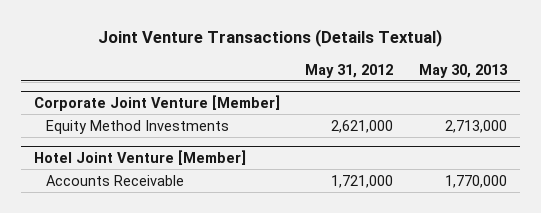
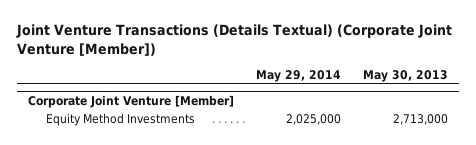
[98,29,443,48] Joint Venture Transactions (Details Textual) -> [15,24,452,57] Joint Venture Transactions (Details Textual) (Corporate Joint Venture [Member])
[305,63,394,78] May 31, 2012 -> none
none -> [255,70,341,83] May 29, 2014
[33,150,246,166] Hotel Joint Venture [Member] -> none
[45,174,184,186] Accounts Receivable -> none

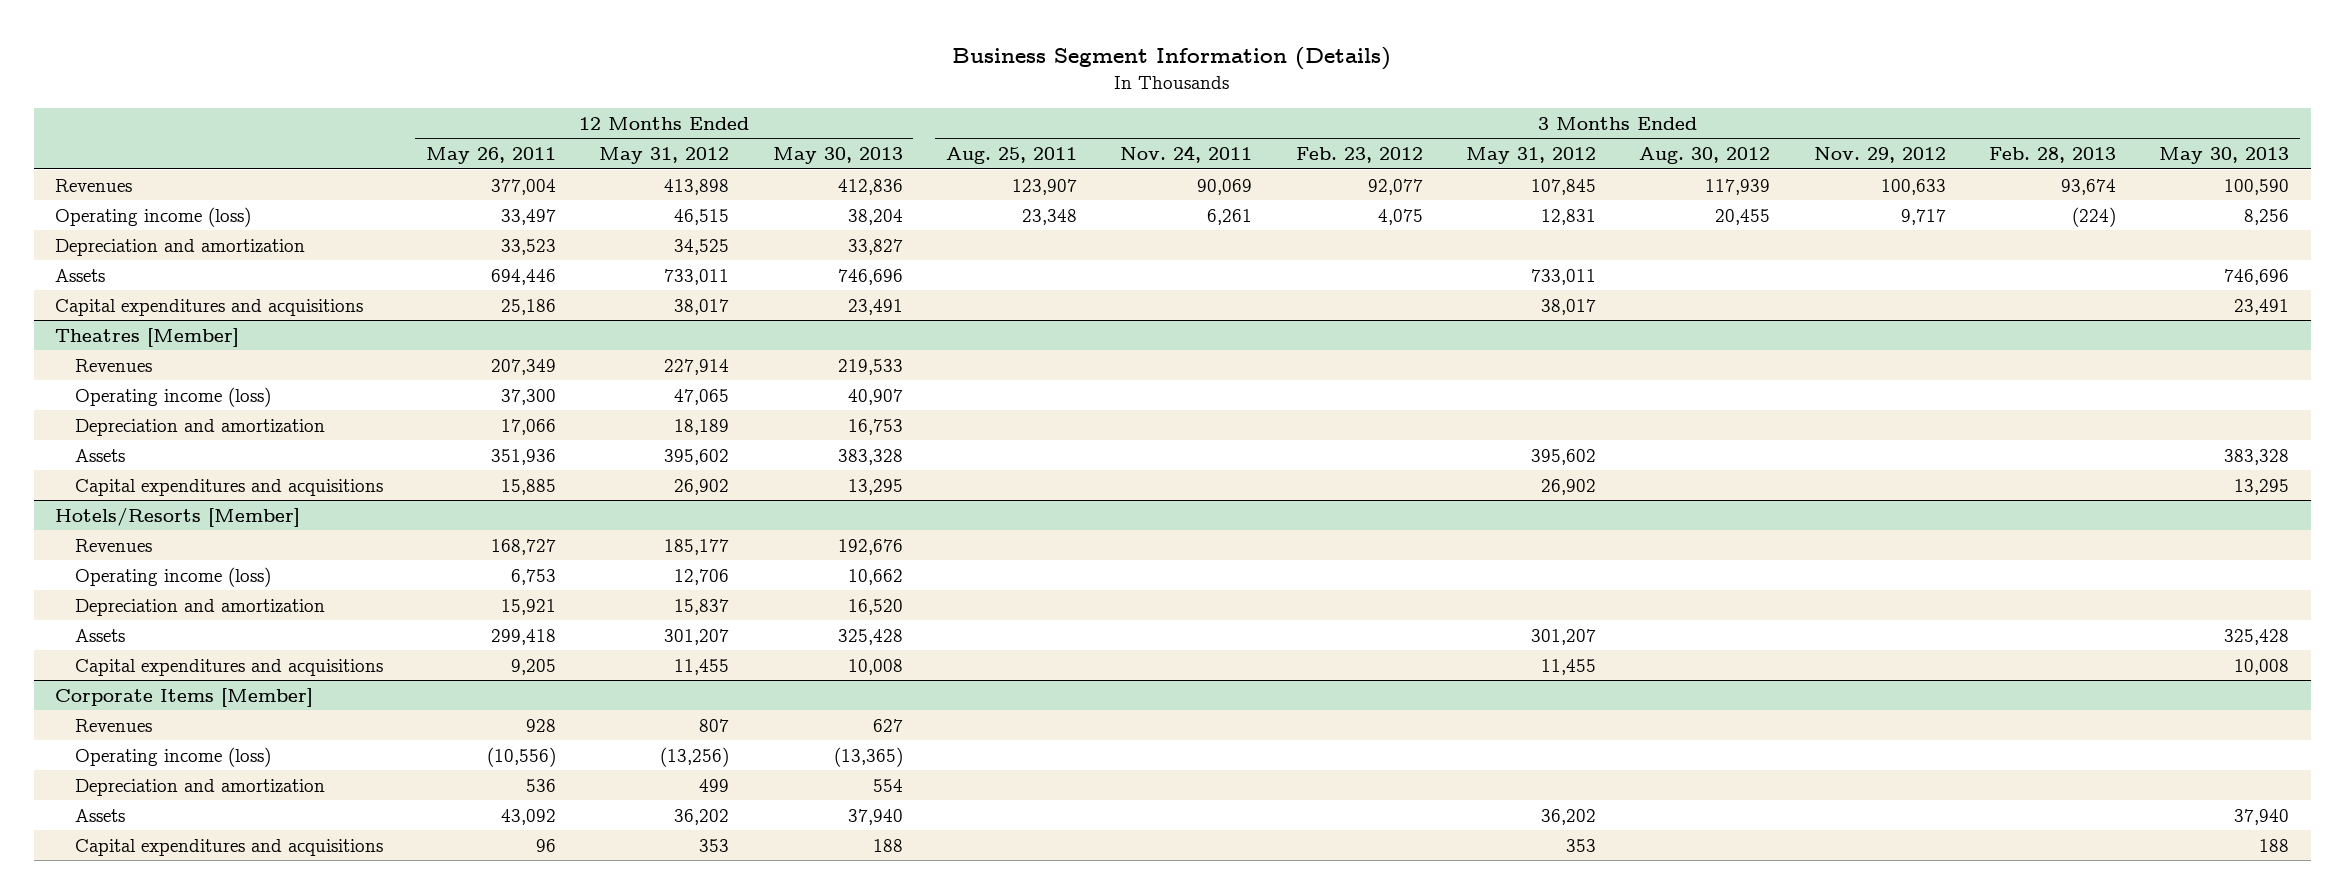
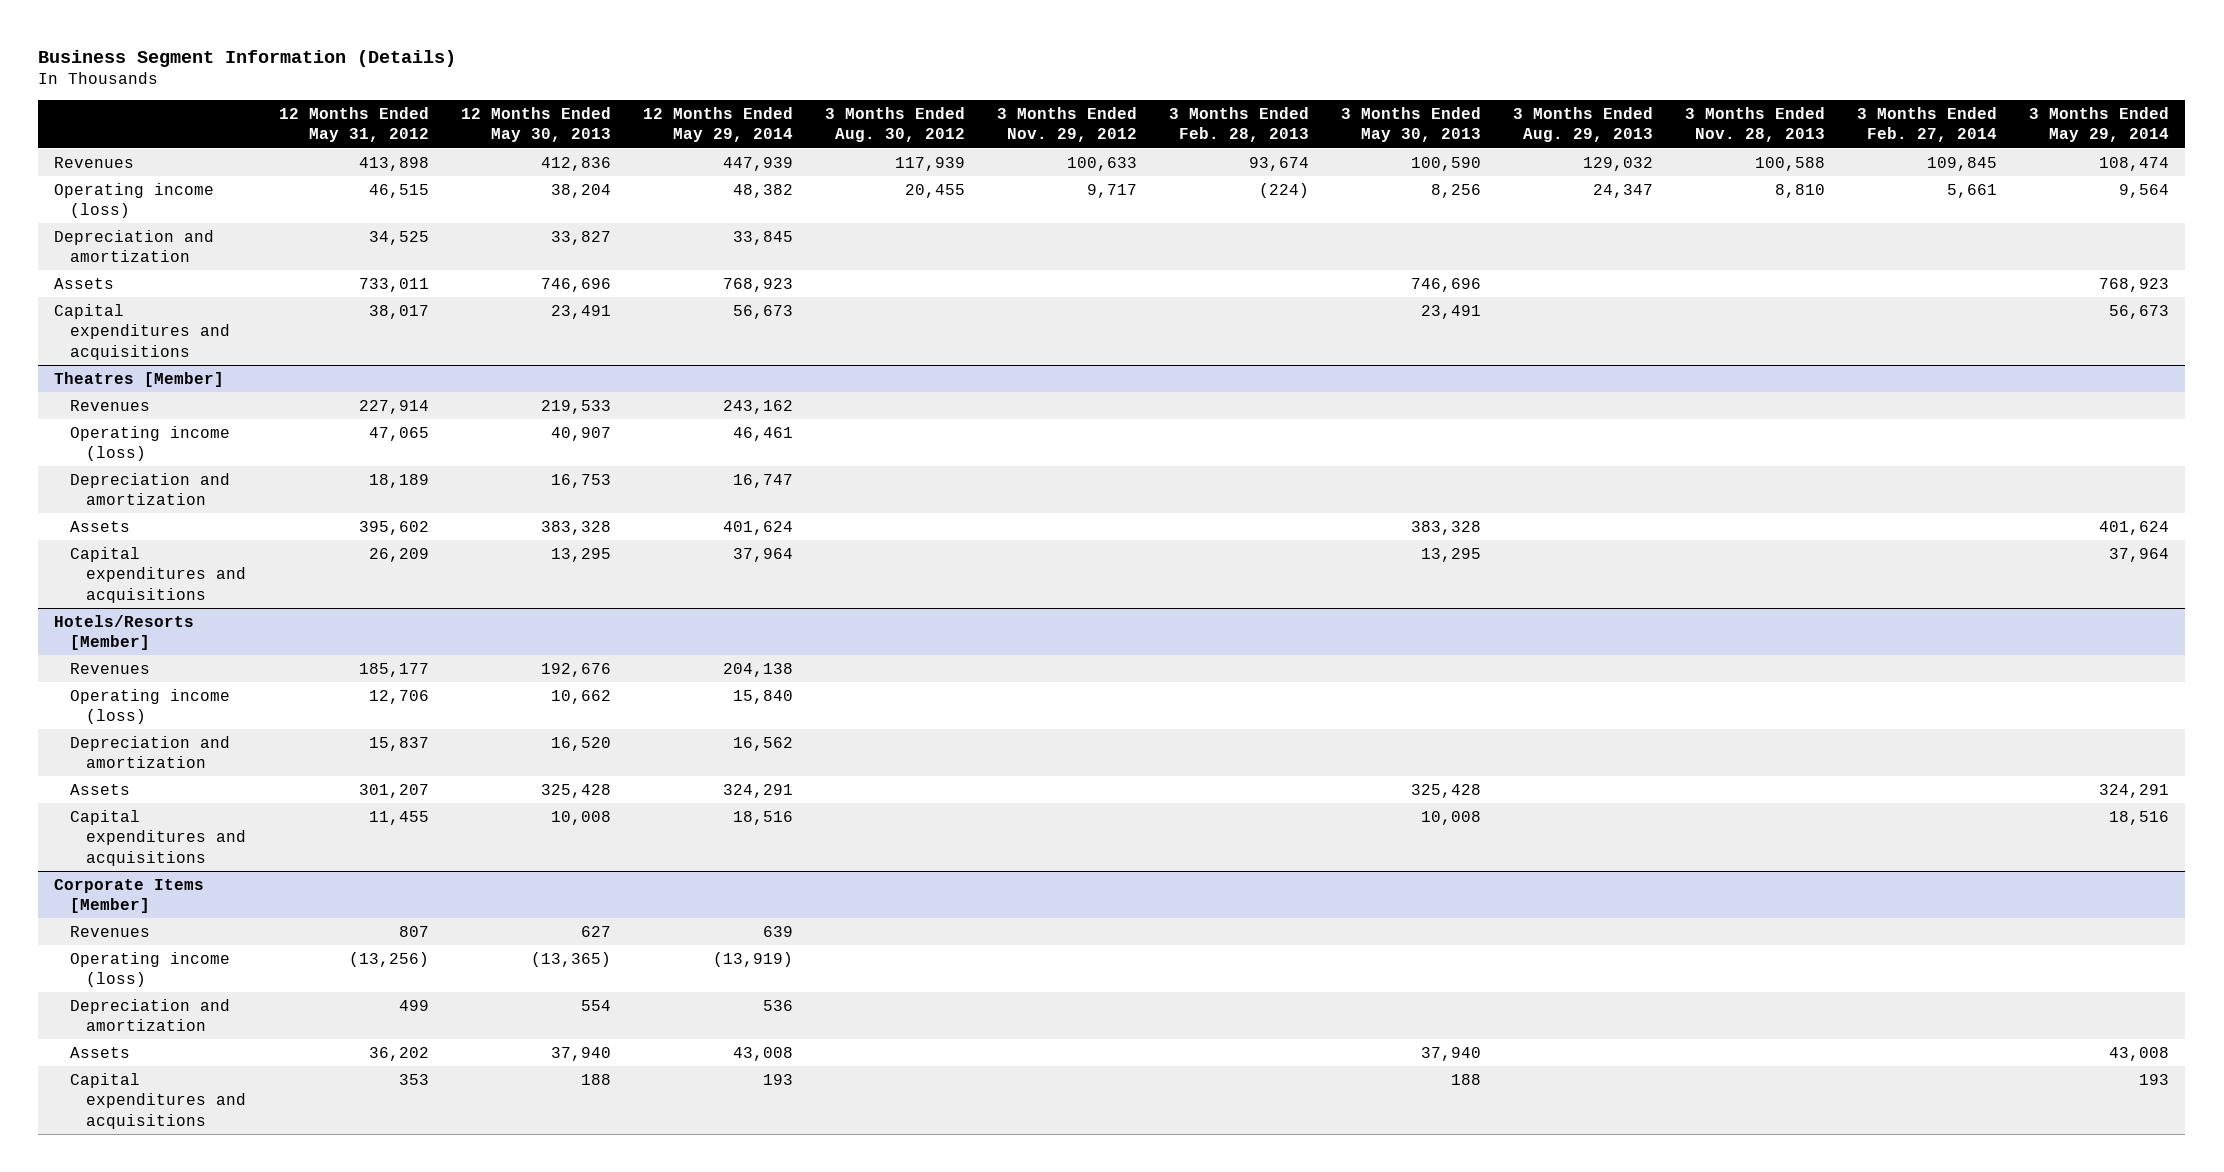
[425,147,556,165] May 26, 2011 -> none
[945,147,1077,165] Aug. 25, 2011 -> none
[1120,145,1253,164] Nov. 24, 2011 -> none
[1295,147,1423,164] Feb. 23, 2012 -> none
[1465,147,1596,165] May 31, 2012 -> none
none -> [642,106,793,143] 12 Months Ended May 29, 2014
none -> [1513,106,1654,143] 3 Months Ended Aug. 29, 2013
none -> [1685,106,1826,143] 3 Months Ended Nov. 28, 2013
none -> [1857,106,1998,143] 3 Months Ended Feb. 27, 2014
none -> [2029,106,2170,143] 3 Months Ended May 29, 2014
[674,478,730,495] 26,902 -> [368,547,429,562] 26,209

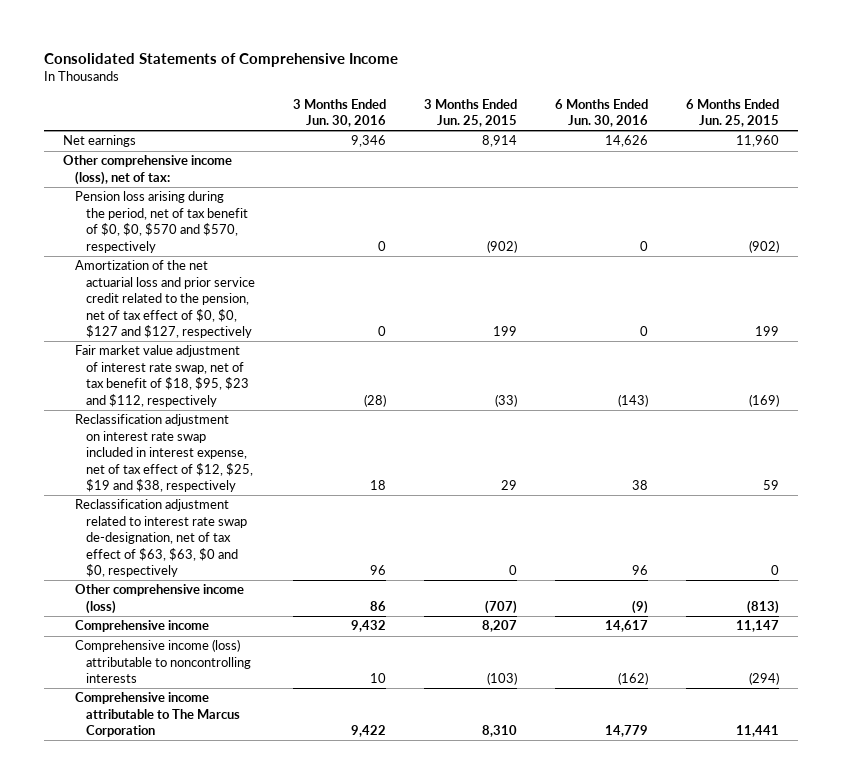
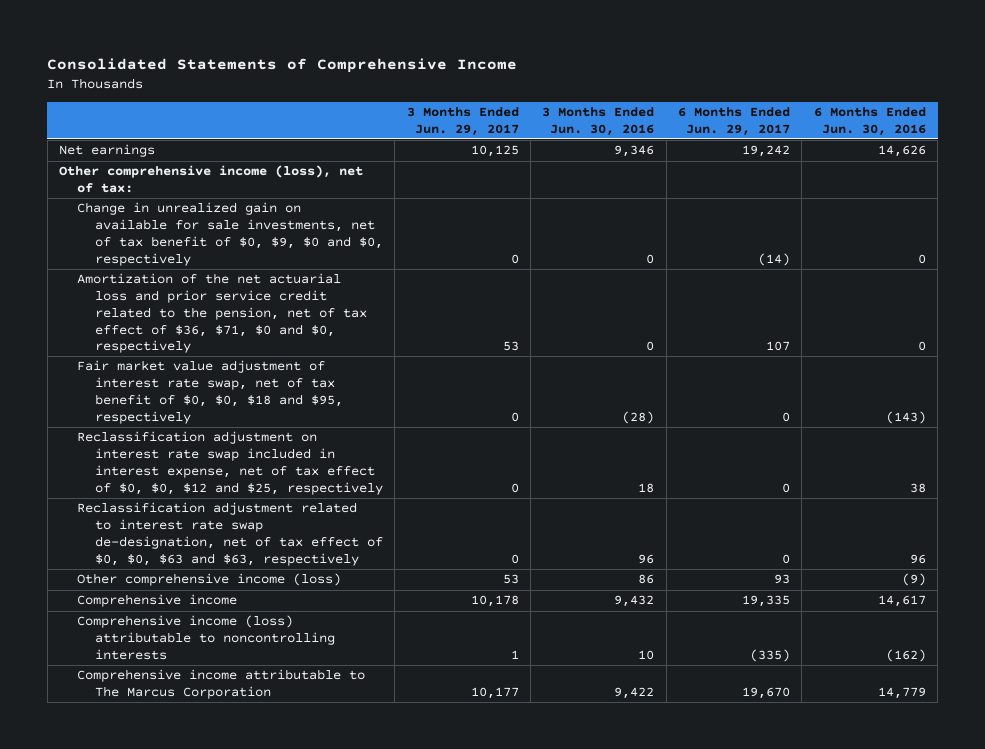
[424,98,518,128] 3 Months Ended Jun. 25, 2015 -> none
[685,98,779,128] 6 Months Ended Jun. 25, 2015 -> none
none -> [406,107,519,136] 3 Months Ended Jun. 29, 2017
none -> [678,107,791,136] 6 Months Ended Jun. 29, 2017
[74,191,249,253] Pension loss arising during the period, net of tax benefit of $0, $0, $570 and $570, respectively -> none
none -> [76,202,383,266] Change in unrealized gain on available for sale investments, net of tax benefit of $0, $9, $0 and $0, respectively
[74,260,256,339] Amortization of the net actuarial loss and prior service credit related to the pension, net of tax effect of $0, $0, $127 and $127, respectively -> [76,273,367,354] Amortization of the net actuarial loss and prior service credit related to the pension, net of tax effect of $36, $71, $0 and $0, respectively
[74,345,250,407] Fair market value adjustment of interest rate swap, net of tax benefit of $18, $95, $23 and $112, respectively -> [76,360,343,424] Fair market value adjustment of interest rate swap, net of tax benefit of $0, $0, $18 and $95, respectively
[74,414,254,493] Reclassification adjustment on interest rate swap included in interest expense, net of tax effect of $12, $25, $19 and $38, respectively -> [76,431,383,495] Reclassification adjustment on interest rate swap included in interest expense, net of tax effect of $0, $0, $12 and $25, respectively
[74,499,248,578] Reclassification adjustment related to interest rate swap de-designation, net of tax effect of $63, $63, $0 and $0, respectively -> [76,502,383,566] Reclassification adjustment related to interest rate swap de-designation, net of tax effect of $0, $0, $63 and $63, respectively

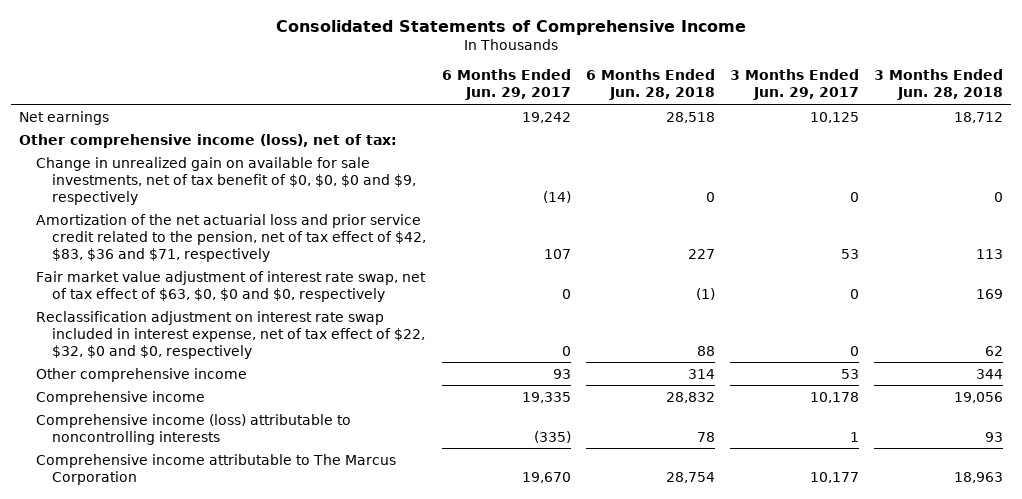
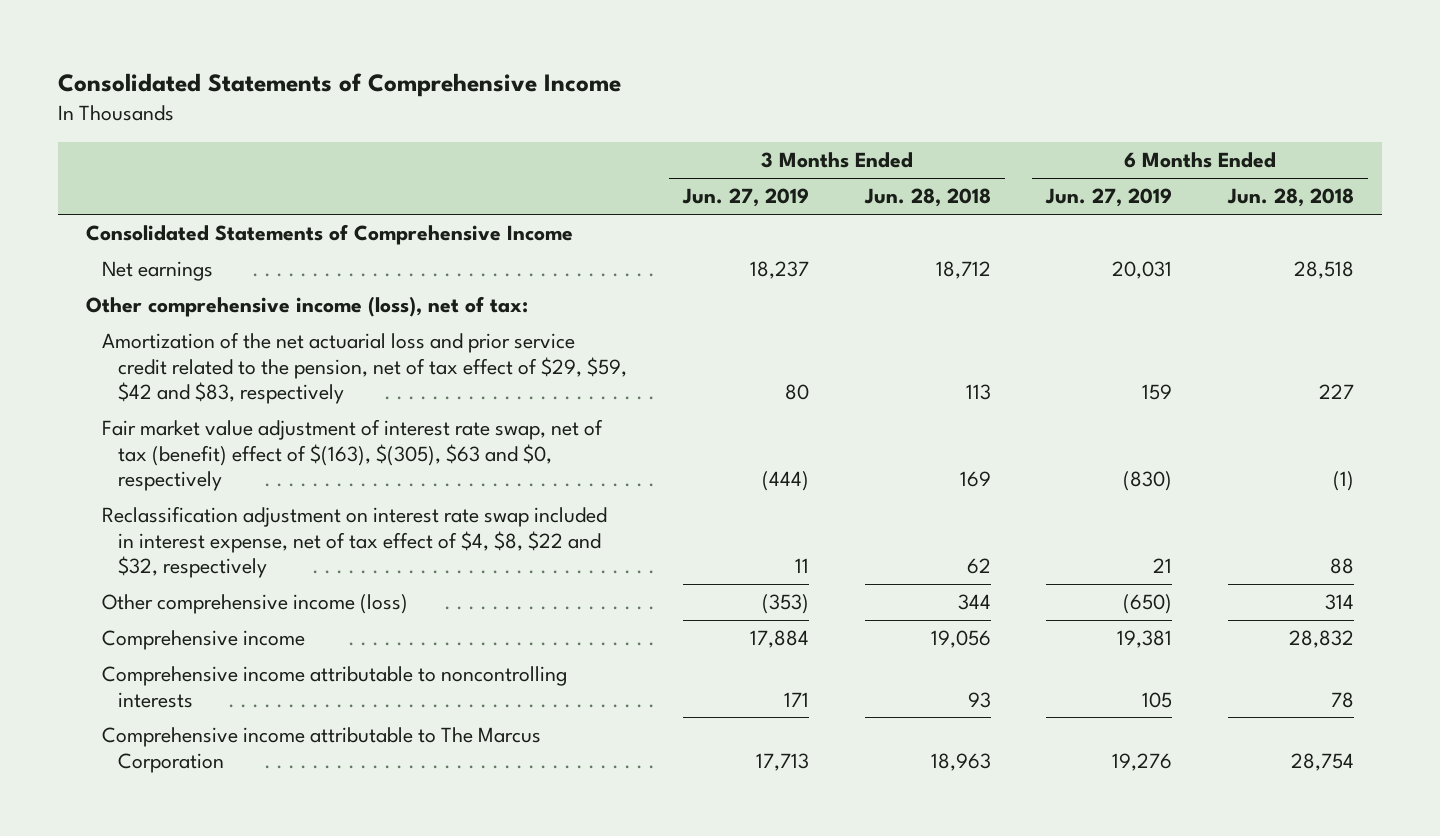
[441,69,571,101] 6 Months Ended Jun. 29, 2017 -> none
[729,69,859,101] 3 Months Ended Jun. 29, 2017 -> none
none -> [681,188,809,208] Jun. 27, 2019
none -> [1045,188,1173,208] Jun. 27, 2019
none -> [85,224,573,246] Consolidated Statements of Comprehensive Income
[35,156,417,205] Change in unrealized gain on available for sale investments, net of tax benefit of $0, $0, $0 and $9, respectively -> none
[35,213,427,262] Amortization of the net actuarial loss and prior service credit related to the pension, net of tax effect of $42, $83, $36 and $71, respectively -> [101,332,628,404] Amortization of the net actuarial loss and prior service credit related to the pension, net of tax effect of $29, $59, $42 and $83, respectively
[35,270,426,302] Fair market value adjustment of interest rate swap, net of tax effect of $63, $0, $0 and $0, respectively -> [101,419,603,491] Fair market value adjustment of interest rate swap, net of tax (benefit) effect of $(163), $(305), $63 and $0, respectively
[35,310,426,359] Reclassification adjustment on interest rate swap included in interest expense, net of tax effect of $22, $32, $0 and $0, respectively -> [101,506,607,578] Reclassification adjustment on interest rate swap included in interest expense, net of tax effect of $4, $8, $22 and $32, respectively
[35,367,247,382] Other comprehensive income -> [101,594,408,615] Other comprehensive income (loss)
[35,413,351,445] Comprehensive income (loss) attributable to noncontrolling interests -> [101,666,567,708] Comprehensive income attributable to noncontrolling interests

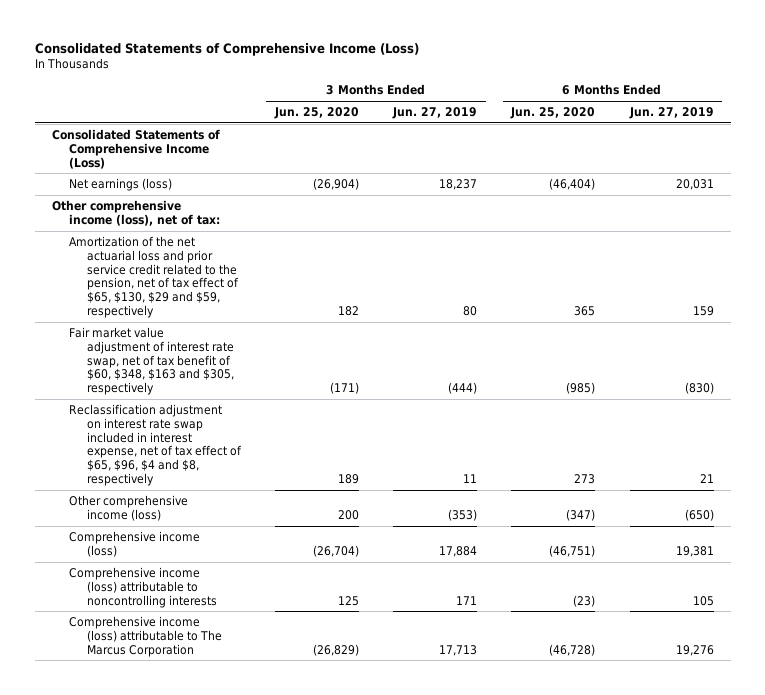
[57,73,621,98] Consolidated Statements of Comprehensive Income -> [34,42,419,56] Consolidated Statements of Comprehensive Income (Loss)
[863,188,991,208] Jun. 28, 2018 -> none
[1227,188,1355,208] Jun. 28, 2018 -> none
none -> [273,107,359,120] Jun. 25, 2020
none -> [510,107,596,120] Jun. 25, 2020
[85,224,573,246] Consolidated Statements of Comprehensive Income -> [51,129,220,169] Consolidated Statements of Comprehensive Income (Loss)
[101,261,213,282] Net earnings -> [69,178,173,192] Net earnings (loss)
[101,332,628,404] Amortization of the net actuarial loss and prior service credit related to the pension, net of tax effect of $29, $59, $42 and $83, respectively -> [69,236,239,318] Amortization of the net actuarial loss and prior service credit related to the pension, net of tax effect of $65, $130, $29 and $59, respectively
[101,419,603,491] Fair market value adjustment of interest rate swap, net of tax (benefit) effect of $(163), $(305), $63 and $0, respectively -> [69,327,234,396] Fair market value adjustment of interest rate swap, net of tax benefit of $60, $348, $163 and $305, respectively
[101,506,607,578] Reclassification adjustment on interest rate swap included in interest expense, net of tax effect of $4, $8, $22 and $32, respectively -> [69,404,242,486] Reclassification adjustment on interest rate swap included in interest expense, net of tax effect of $65, $96, $4 and $8, respectively
[101,630,305,651] Comprehensive income -> [69,531,201,557] Comprehensive income (loss)
[101,666,567,708] Comprehensive income attributable to noncontrolling interests -> [69,567,217,608] Comprehensive income (loss) attributable to noncontrolling interests
[101,727,541,773] Comprehensive income attributable to The Marcus Corporation -> [69,616,222,657] Comprehensive income (loss) attributable to The Marcus Corporation

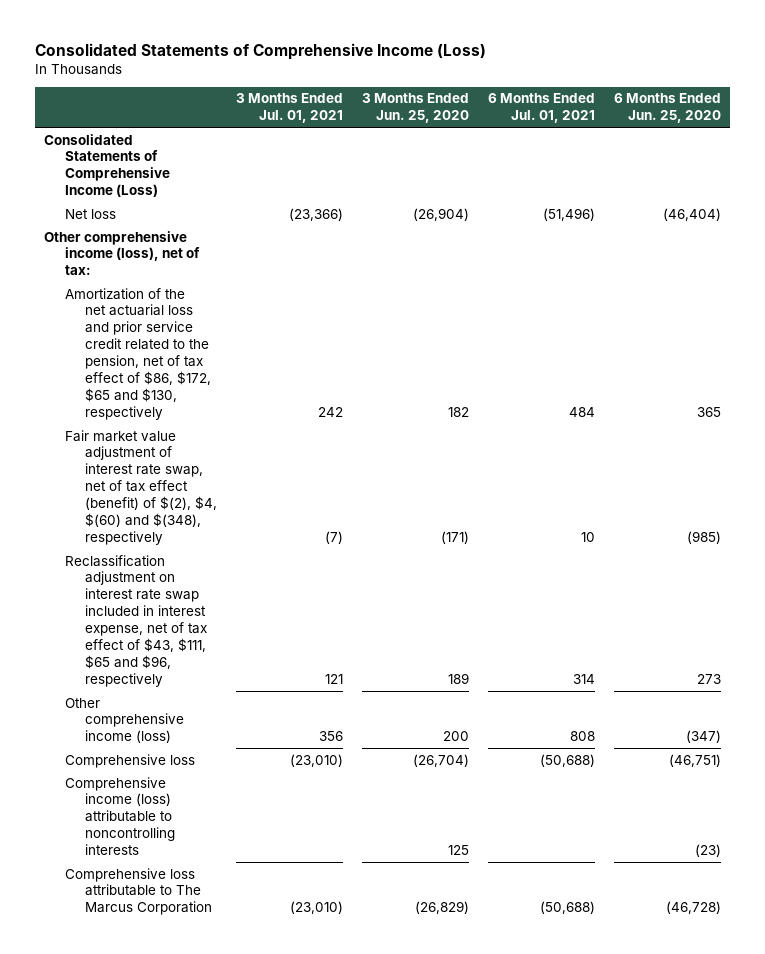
[392,107,478,120] Jun. 27, 2019 -> none
[628,107,714,120] Jun. 27, 2019 -> none
none -> [235,93,343,124] 3 Months Ended Jul. 01, 2021
none -> [487,93,595,124] 6 Months Ended Jul. 01, 2021
[69,178,173,192] Net earnings (loss) -> [64,208,116,219] Net loss
[69,236,239,318] Amortization of the net actuarial loss and prior service credit related to the pension, net of tax effect of $65, $130, $29 and $59, respectively -> [64,287,212,420] Amortization of the net actuarial loss and prior service credit related to the pension, net of tax effect of $86, $172, $65 and $130, respectively
[69,327,234,396] Fair market value adjustment of interest rate swap, net of tax benefit of $60, $348, $163 and $305, respectively -> [64,429,218,545] Fair market value adjustment of interest rate swap, net of tax effect (benefit) of $(2), $4, $(60) and $(348), respectively
[69,404,242,486] Reclassification adjustment on interest rate swap included in interest expense, net of tax effect of $65, $96, $4 and $8, respectively -> [64,554,208,687] Reclassification adjustment on interest rate swap included in interest expense, net of tax effect of $43, $111, $65 and $96, respectively
[69,531,201,557] Comprehensive income (loss) -> [64,753,195,768] Comprehensive loss
[69,616,222,657] Comprehensive income (loss) attributable to The Marcus Corporation -> [64,867,213,916] Comprehensive loss attributable to The Marcus Corporation

